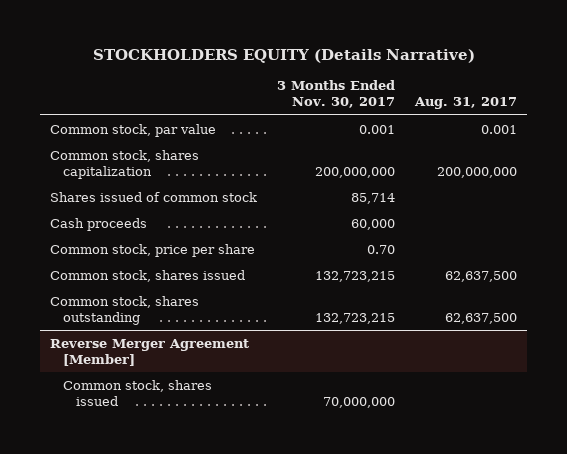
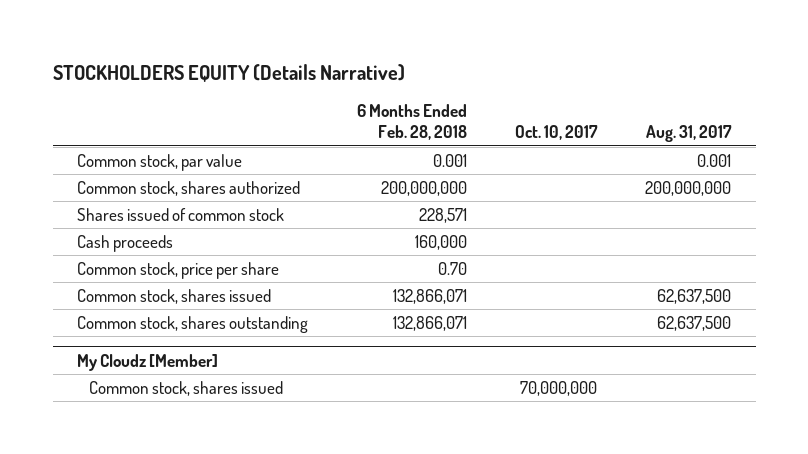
[277,80,396,109] 3 Months Ended Nov. 30, 2017 -> none
none -> [356,103,467,141] 6 Months Ended Feb. 28, 2018
none -> [514,125,598,141] Oct. 10, 2017
[49,149,199,179] Common stock, shares capitalization -> [77,180,301,196] Common stock, shares authorized
[49,338,249,366] Reverse Merger Agreement [Member] -> none
[63,379,213,406] Common stock, shares issued -> none
none -> [77,353,219,371] My Cloudz [Member]
none -> [89,380,284,396] Common stock, shares issued

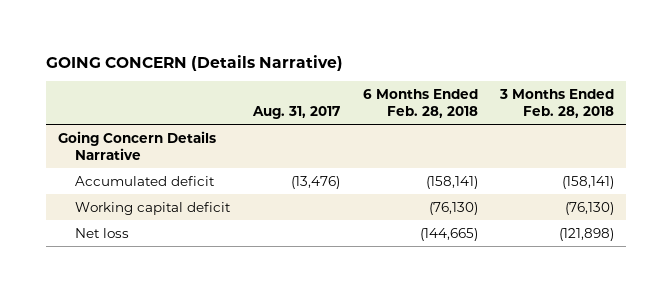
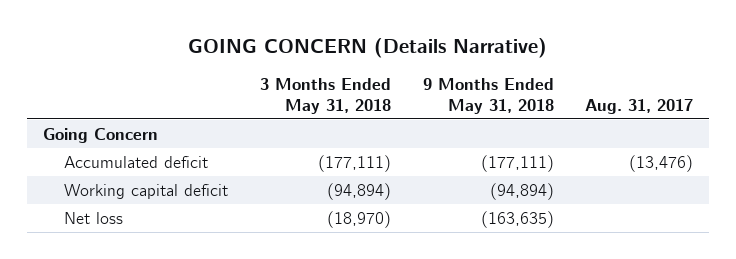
[362,88,478,119] 6 Months Ended Feb. 28, 2018 -> none
[499,88,615,119] 3 Months Ended Feb. 28, 2018 -> none
none -> [259,77,391,114] 3 Months Ended May 31, 2018
none -> [422,77,554,114] 9 Months Ended May 31, 2018
[57,130,216,160] Going Concern Details Narrative -> [42,127,158,143] Going Concern

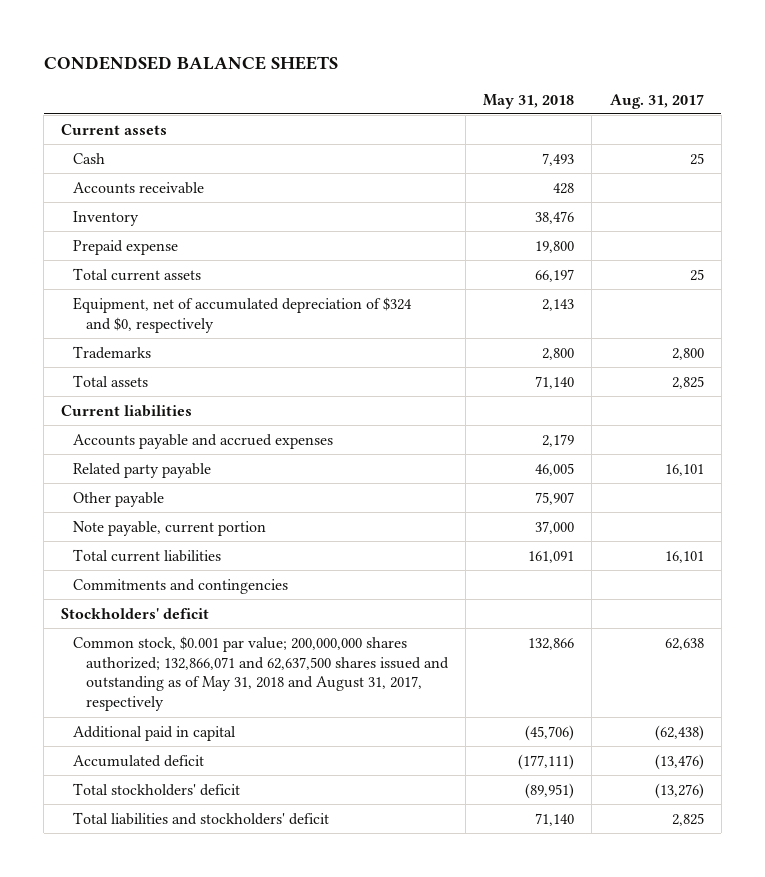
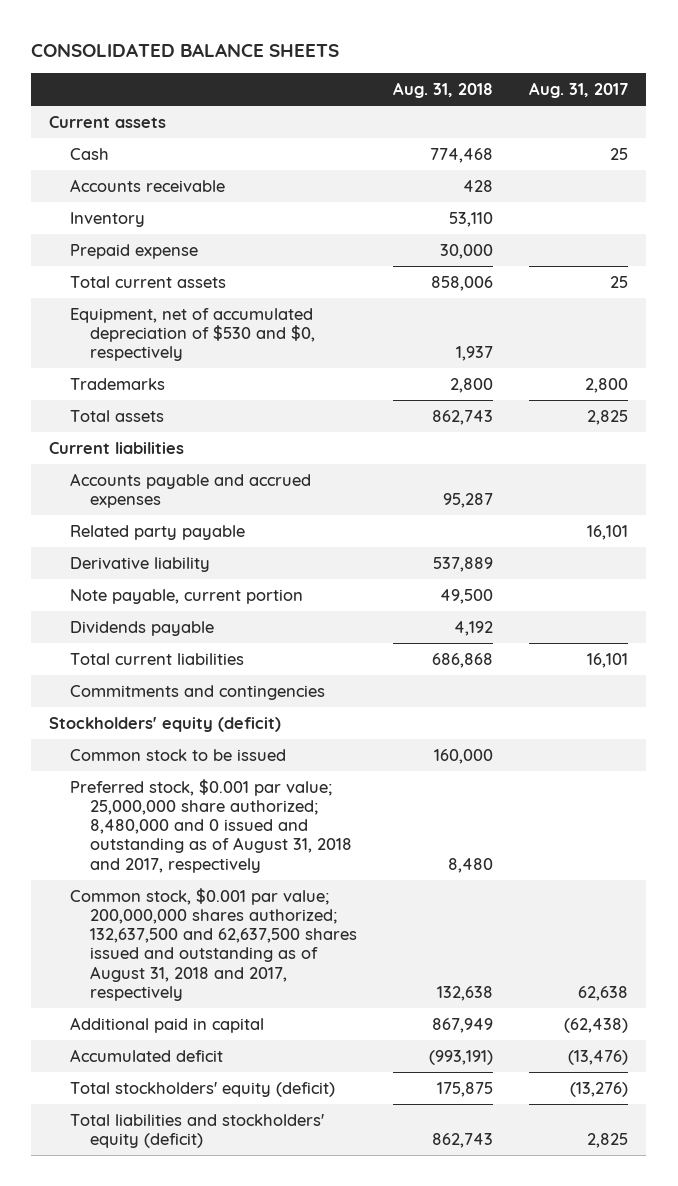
[43,55,338,70] CONDENDSED BALANCE SHEETS -> [31,42,340,57] CONSOLIDATED BALANCE SHEETS
[483,93,575,109] May 31, 2018 -> none
none -> [393,82,494,99] Aug. 31, 2018
[73,296,413,333] Equipment, net of accumulated depreciation of $324 and $0, respectively -> [69,307,315,362] Equipment, net of accumulated depreciation of $530 and $0, respectively
[73,491,165,507] Other payable -> none
none -> [69,556,210,572] Derivative liability
none -> [69,620,214,636] Dividends payable
[61,607,210,619] Stockholders' deficit -> [49,716,282,732] Stockholders' equity (deficit)
none -> [69,748,286,761] Common stock to be issued
none -> [69,778,352,873] Preferred stock, $0.001 par value; 25,000,000 share authorized; 8,480,000 and 0 issued and outstanding as of August 31, 2018 and 2017, respectively
[73,635,449,712] Common stock, $0.001 par value; 200,000,000 shares authorized; 132,866,071 and 62,637,500 shares issued and outstanding as of May 31, 2018 and August 31, 2017, respectively -> [69,887,357,1001] Common stock, $0.001 par value; 200,000,000 shares authorized; 132,637,500 and 62,637,500 shares issued and outstanding as of August 31, 2018 and 2017, respectively
[73,782,241,796] Total stockholders' deficit -> [69,1081,335,1097] Total stockholders' equity (deficit)
[73,811,330,825] Total liabilities and stockholders' deficit -> [69,1113,324,1148] Total liabilities and stockholders' equity (deficit)

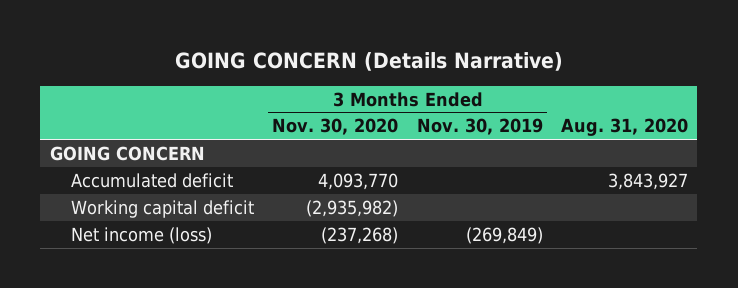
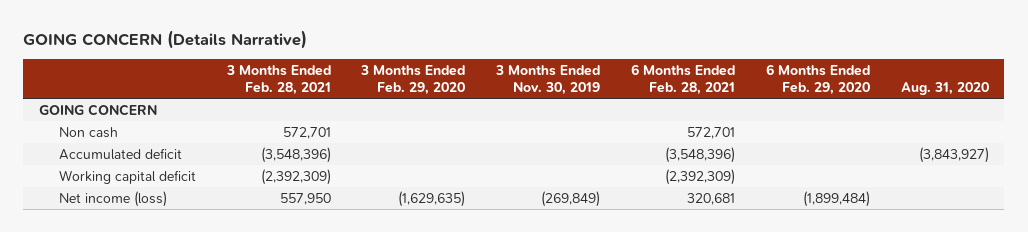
[272,118,399,136] Nov. 30, 2020 -> none
none -> [225,65,331,95] 3 Months Ended Feb. 28, 2021
none -> [360,65,466,95] 3 Months Ended Feb. 29, 2020
none -> [631,64,736,95] 6 Months Ended Feb. 28, 2021
none -> [766,64,871,95] 6 Months Ended Feb. 29, 2020
none -> [58,127,118,139] Non cash
[608,172,689,190] 3,843,927 -> [918,147,989,164] (3,843,927)

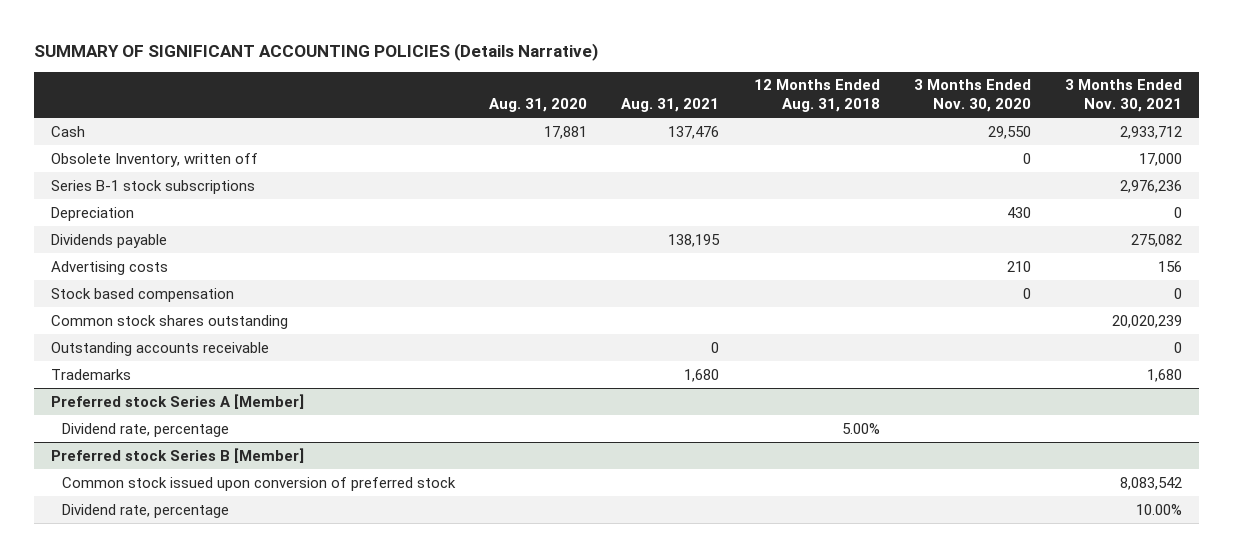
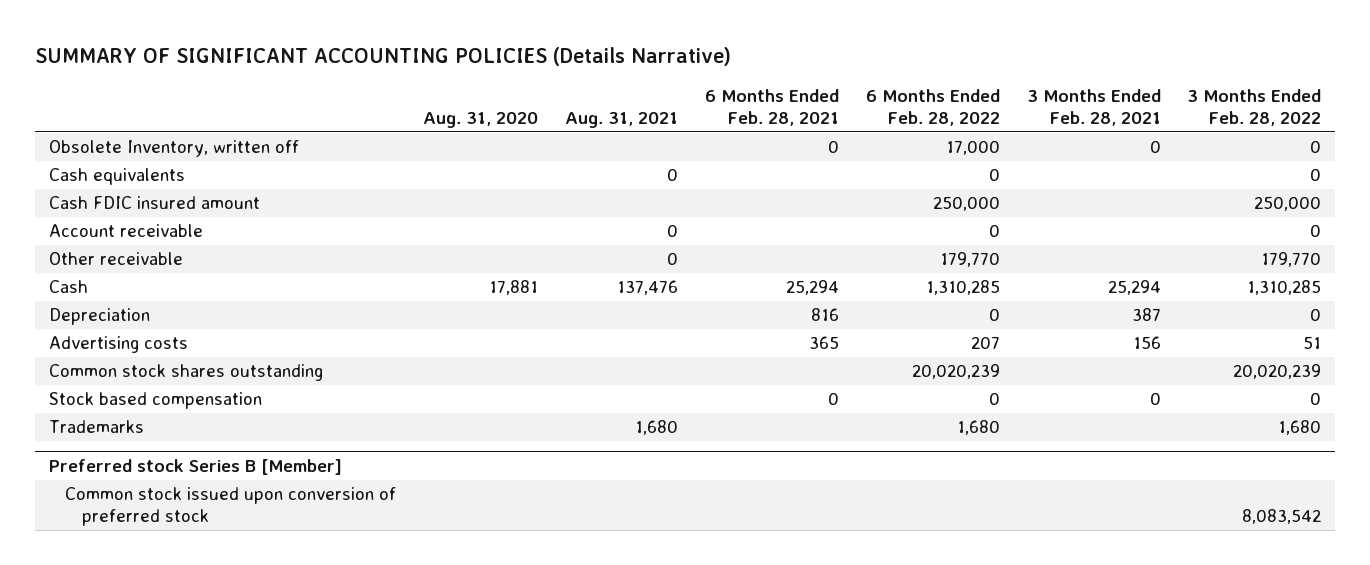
[753,79,880,113] 12 Months Ended Aug. 31, 2018 -> none
[913,79,1031,113] 3 Months Ended Nov. 30, 2020 -> none
[1065,79,1183,113] 3 Months Ended Nov. 30, 2021 -> none
none -> [704,89,839,126] 6 Months Ended Feb. 28, 2021
none -> [865,89,1000,126] 6 Months Ended Feb. 28, 2022
none -> [1026,89,1161,126] 3 Months Ended Feb. 28, 2021
none -> [1187,89,1322,126] 3 Months Ended Feb. 28, 2022
[51,179,256,194] Series B-1 stock subscriptions -> none
none -> [48,168,185,186] Cash equivalents
none -> [48,196,260,210] Cash FDIC insured amount
none -> [48,224,203,238] Account receivable
none -> [48,252,183,266] Other receivable
[51,125,86,137] Cash -> [48,280,88,294] Cash
[51,233,168,248] Dividends payable -> none
[51,341,270,356] Outstanding accounts receivable -> none
[51,287,235,302] Stock based compensation -> [48,392,262,410] Stock based compensation
[51,393,305,409] Preferred stock Series A [Member] -> none
[61,422,229,437] Dividend rate, percentage -> none
[61,503,229,518] Dividend rate, percentage -> none

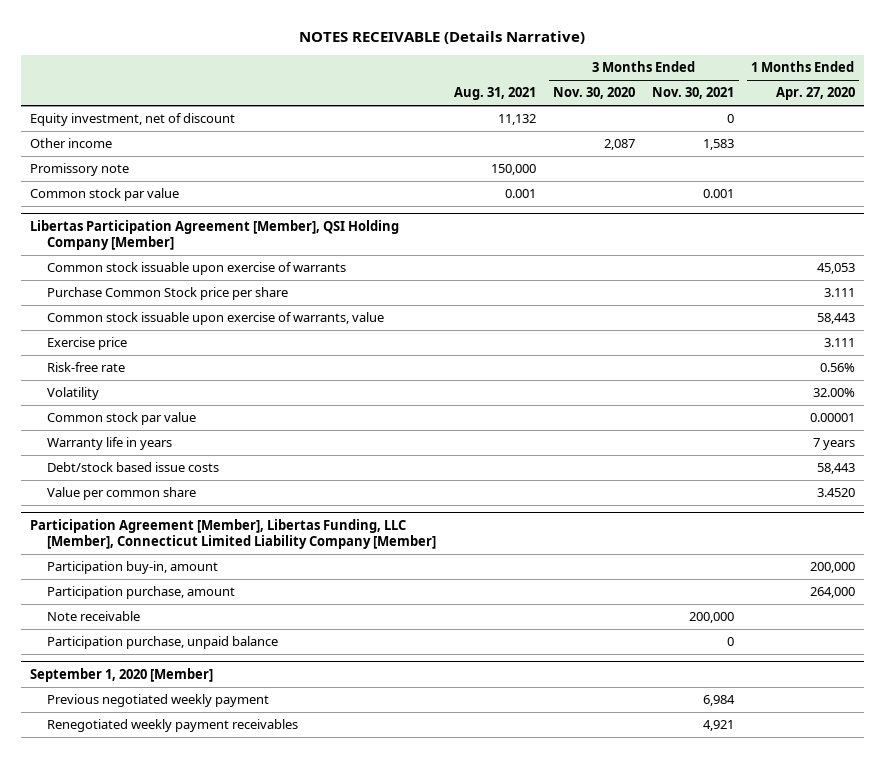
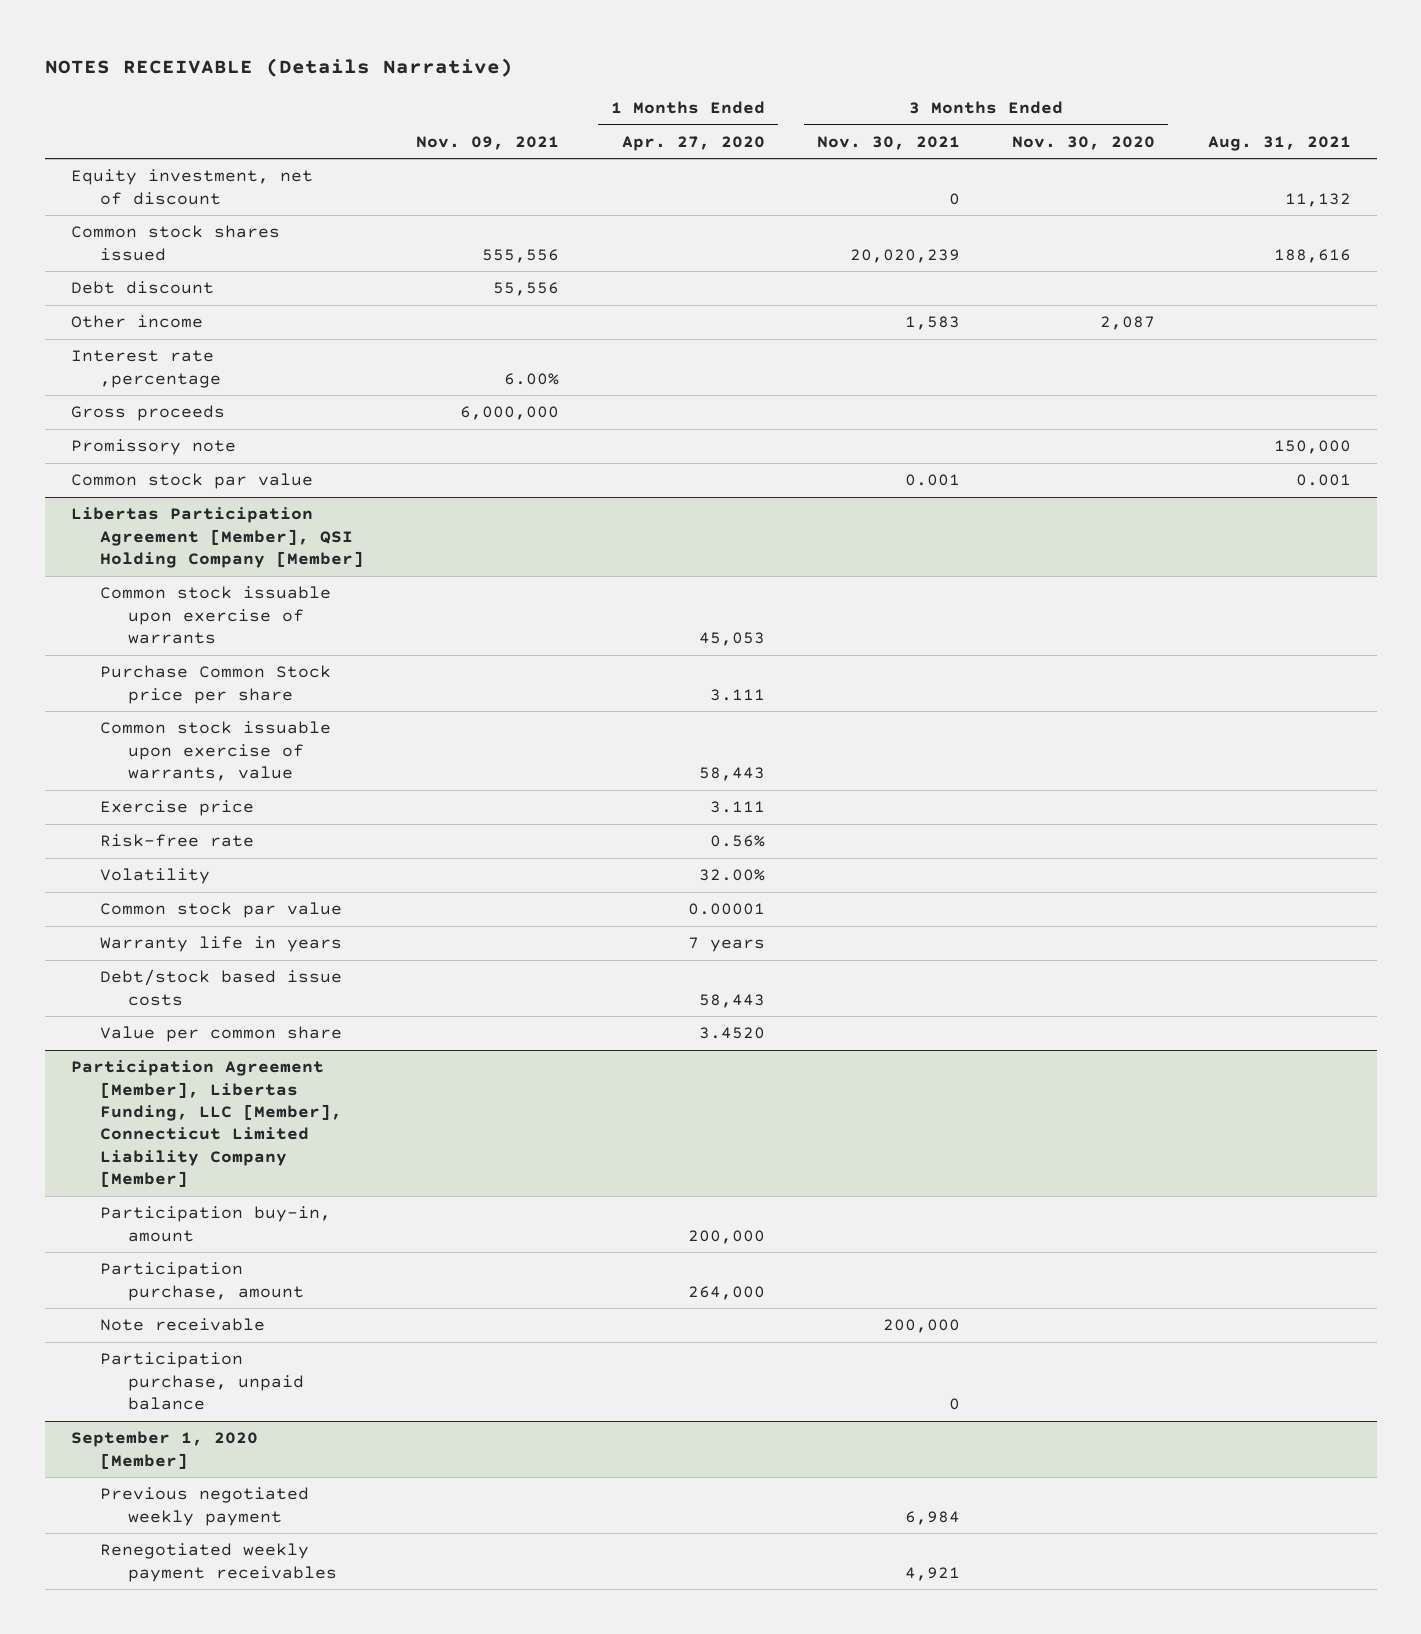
none -> [415,135,559,150] Nov. 09, 2021
none -> [70,225,280,261] Common stock shares issued
none -> [70,281,214,295] Debt discount
none -> [70,350,221,388] Interest rate ,percentage
none -> [70,405,225,422] Gross proceeds

